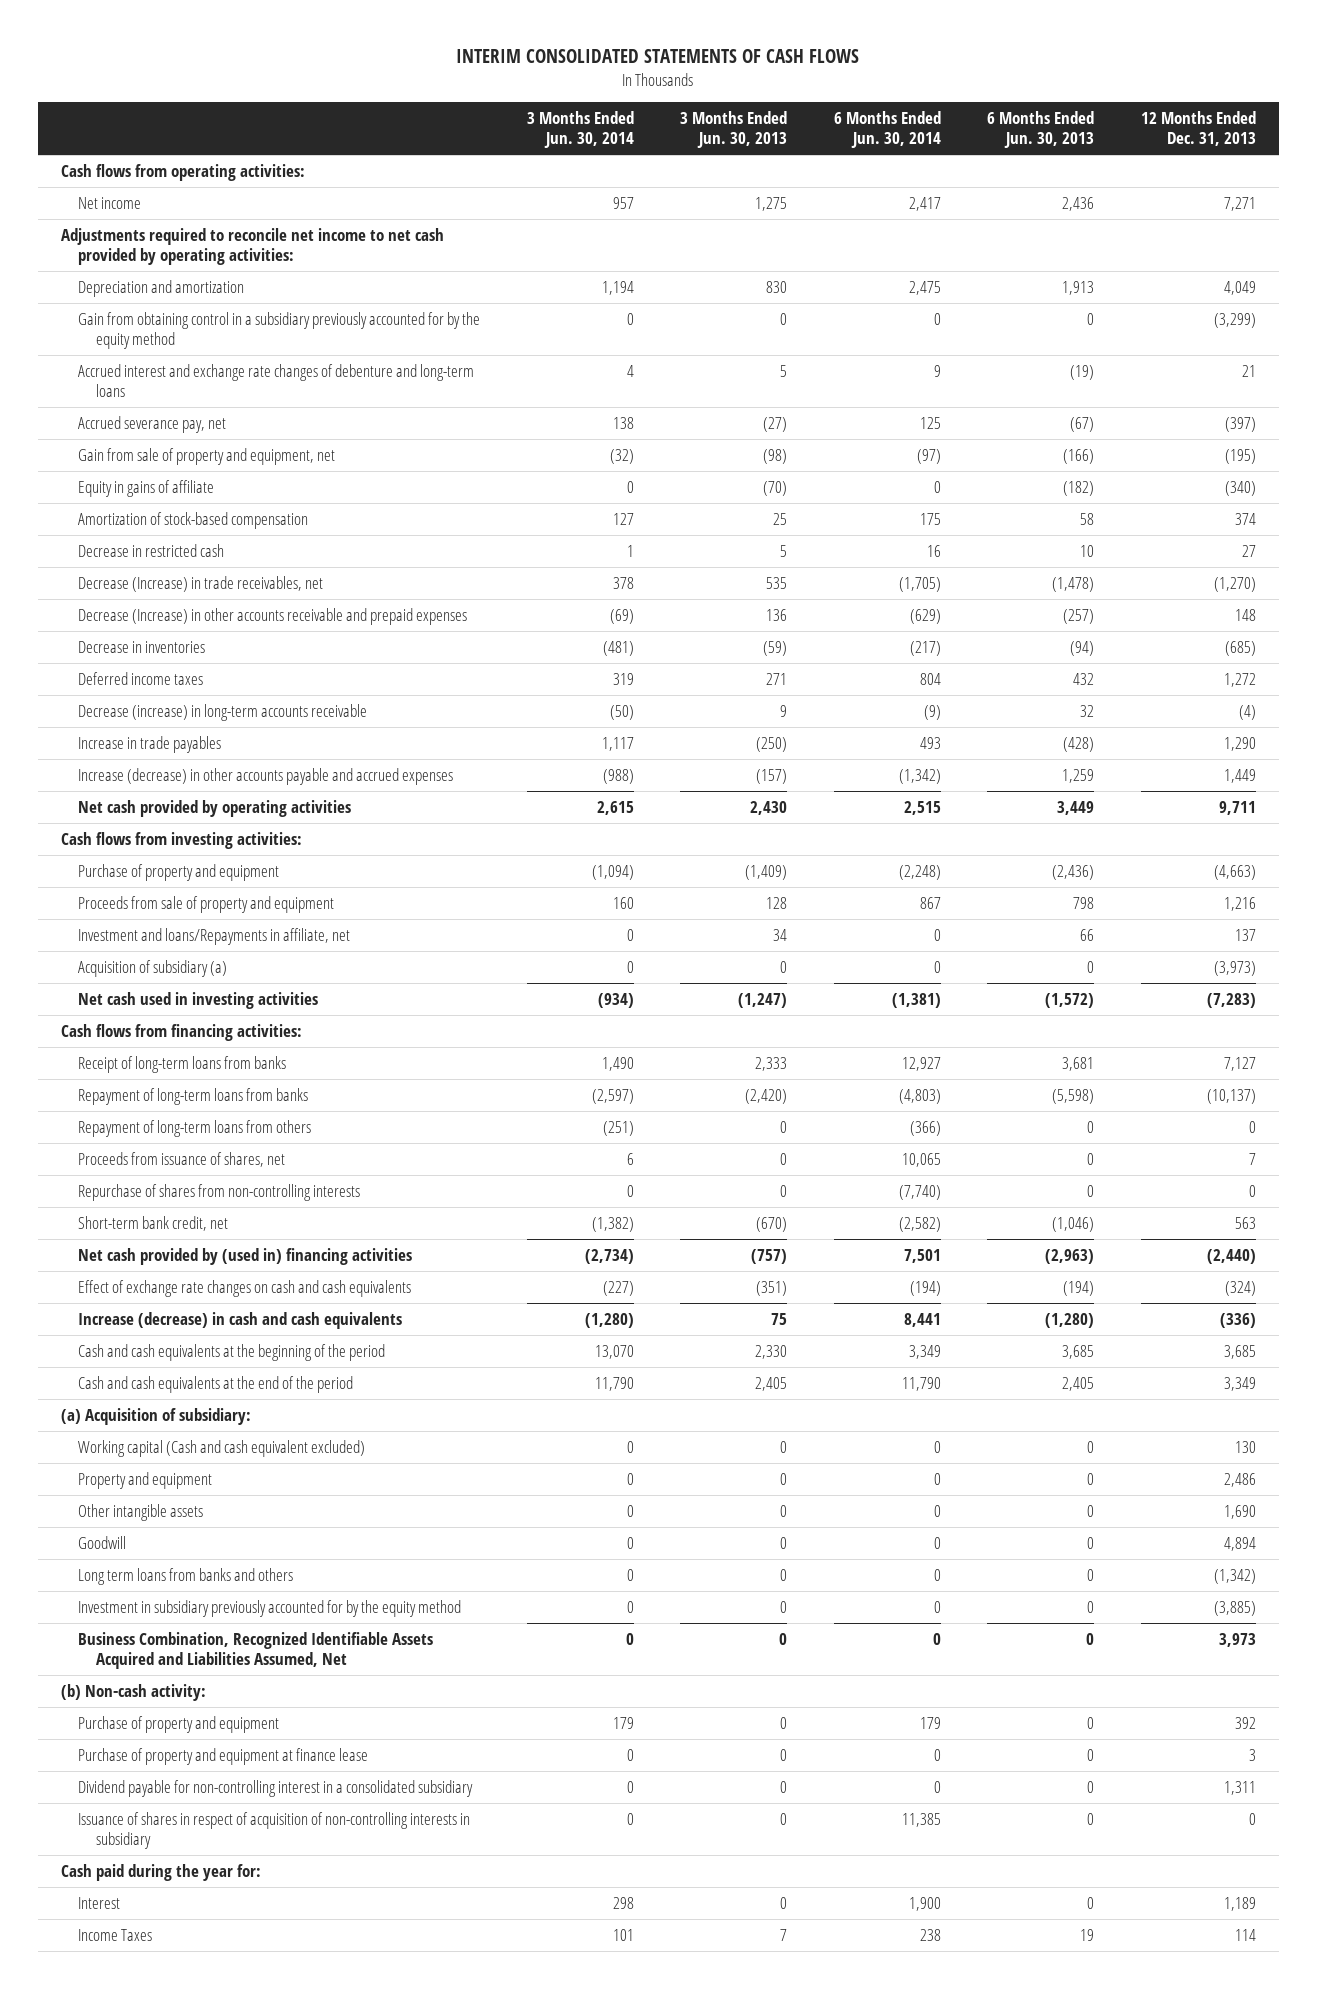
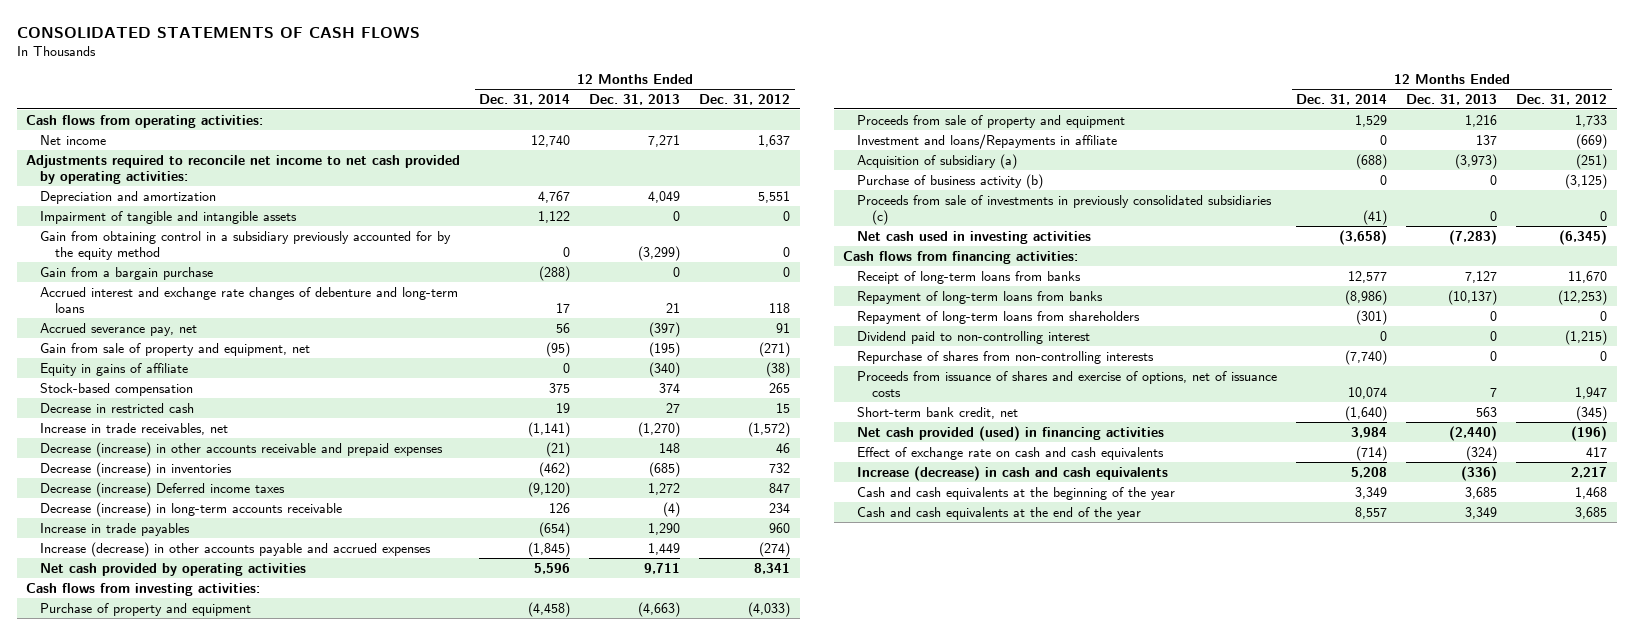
[456,49,860,64] INTERIM CONSOLIDATED STATEMENTS OF CASH FLOWS -> [16,26,420,38] CONSOLIDATED STATEMENTS OF CASH FLOWS
[526,111,634,149] 3 Months Ended Jun. 30, 2014 -> none
[680,111,788,149] 3 Months Ended Jun. 30, 2013 -> none
[833,111,941,149] 6 Months Ended Jun. 30, 2014 -> none
[987,111,1095,149] 6 Months Ended Jun. 30, 2013 -> none
none -> [479,93,571,105] Dec. 31, 2014
none -> [699,93,791,105] Dec. 31, 2012
none -> [40,210,298,224] Impairment of tangible and intangible assets
none -> [40,266,214,280] Gain from a bargain purchase
[78,511,309,529] Amortization of stock-based compensation -> [40,382,194,396] Stock-based compensation
[78,575,324,592] Decrease (Increase) in trade receivables, net -> [40,422,229,435] Increase in trade receivables, net
[78,607,468,625] Decrease (Increase) in other accounts receivable and prepaid expenses -> [40,441,444,457] Decrease (increase) in other accounts receivable and prepaid expenses
[78,640,206,653] Decrease in inventories -> [40,461,233,477] Decrease (increase) in inventories
[78,671,204,685] Deferred income taxes -> [40,481,286,497] Decrease (increase) Deferred income taxes
[78,927,351,945] Investment and loans/Repayments in affiliate, net -> [857,133,1118,149] Investment and loans/Repayments in affiliate
none -> [857,173,1044,189] Purchase of business activity (b)
none -> [857,194,1273,226] Proceeds from sale of investments in previously consolidated subsidiaries (c)
[78,1151,286,1167] Proceeds from issuance of shares, net -> none
[78,1119,312,1137] Repayment of long-term loans from others -> [857,310,1141,324] Repayment of long-term loans from shareholders
none -> [857,330,1091,344] Dividend paid to non-controlling interest
none -> [857,370,1278,398] Proceeds from issuance of shares and exercise of options, net of issuance costs
[78,1247,413,1265] Net cash provided by (used in) financing activities -> [857,425,1165,441] Net cash provided (used) in financing activities
[78,1279,412,1297] Effect of exchange rate changes on cash and cash equivalents -> [857,446,1165,460] Effect of exchange rate on cash and cash equivalents
[60,1407,251,1425] (a) Acquisition of subsidiary: -> none
[78,1439,366,1457] Working capital (Cash and cash equivalent excluded) -> none
[78,1471,213,1489] Property and equipment -> none
[78,1503,204,1521] Other intangible assets -> none
[78,1535,127,1549] Goodwill -> none
[78,1567,294,1585] Long term loans from banks and others -> none
[78,1599,462,1617] Investment in subsidiary previously accounted for by the equity method -> none
[78,1631,434,1669] Business Combination, Recognized Identifiable Assets Acquired and Liabilities Assumed, Net -> none
[60,1683,206,1701] (b) Non-cash activity: -> none
[78,1715,280,1733] Purchase of property and equipment -> none
[78,1747,369,1765] Purchase of property and equipment at finance lease -> none
[78,1779,474,1797] Dividend payable for non-controlling interest in a consolidated subsidiary -> none
[78,1811,471,1849] Issuance of shares in respect of acquisition of non-controlling interests in subsidiary -> none
[60,1863,261,1881] Cash paid during the year for: -> none
[78,1896,121,1909] Interest -> none
[78,1928,153,1941] Income Taxes -> none
[78,1343,386,1361] Cash and cash equivalents at the beginning of the period -> [857,486,1176,500] Cash and cash equivalents at the beginning of the year
[78,1375,354,1393] Cash and cash equivalents at the end of the period -> [857,506,1142,520] Cash and cash equivalents at the end of the year

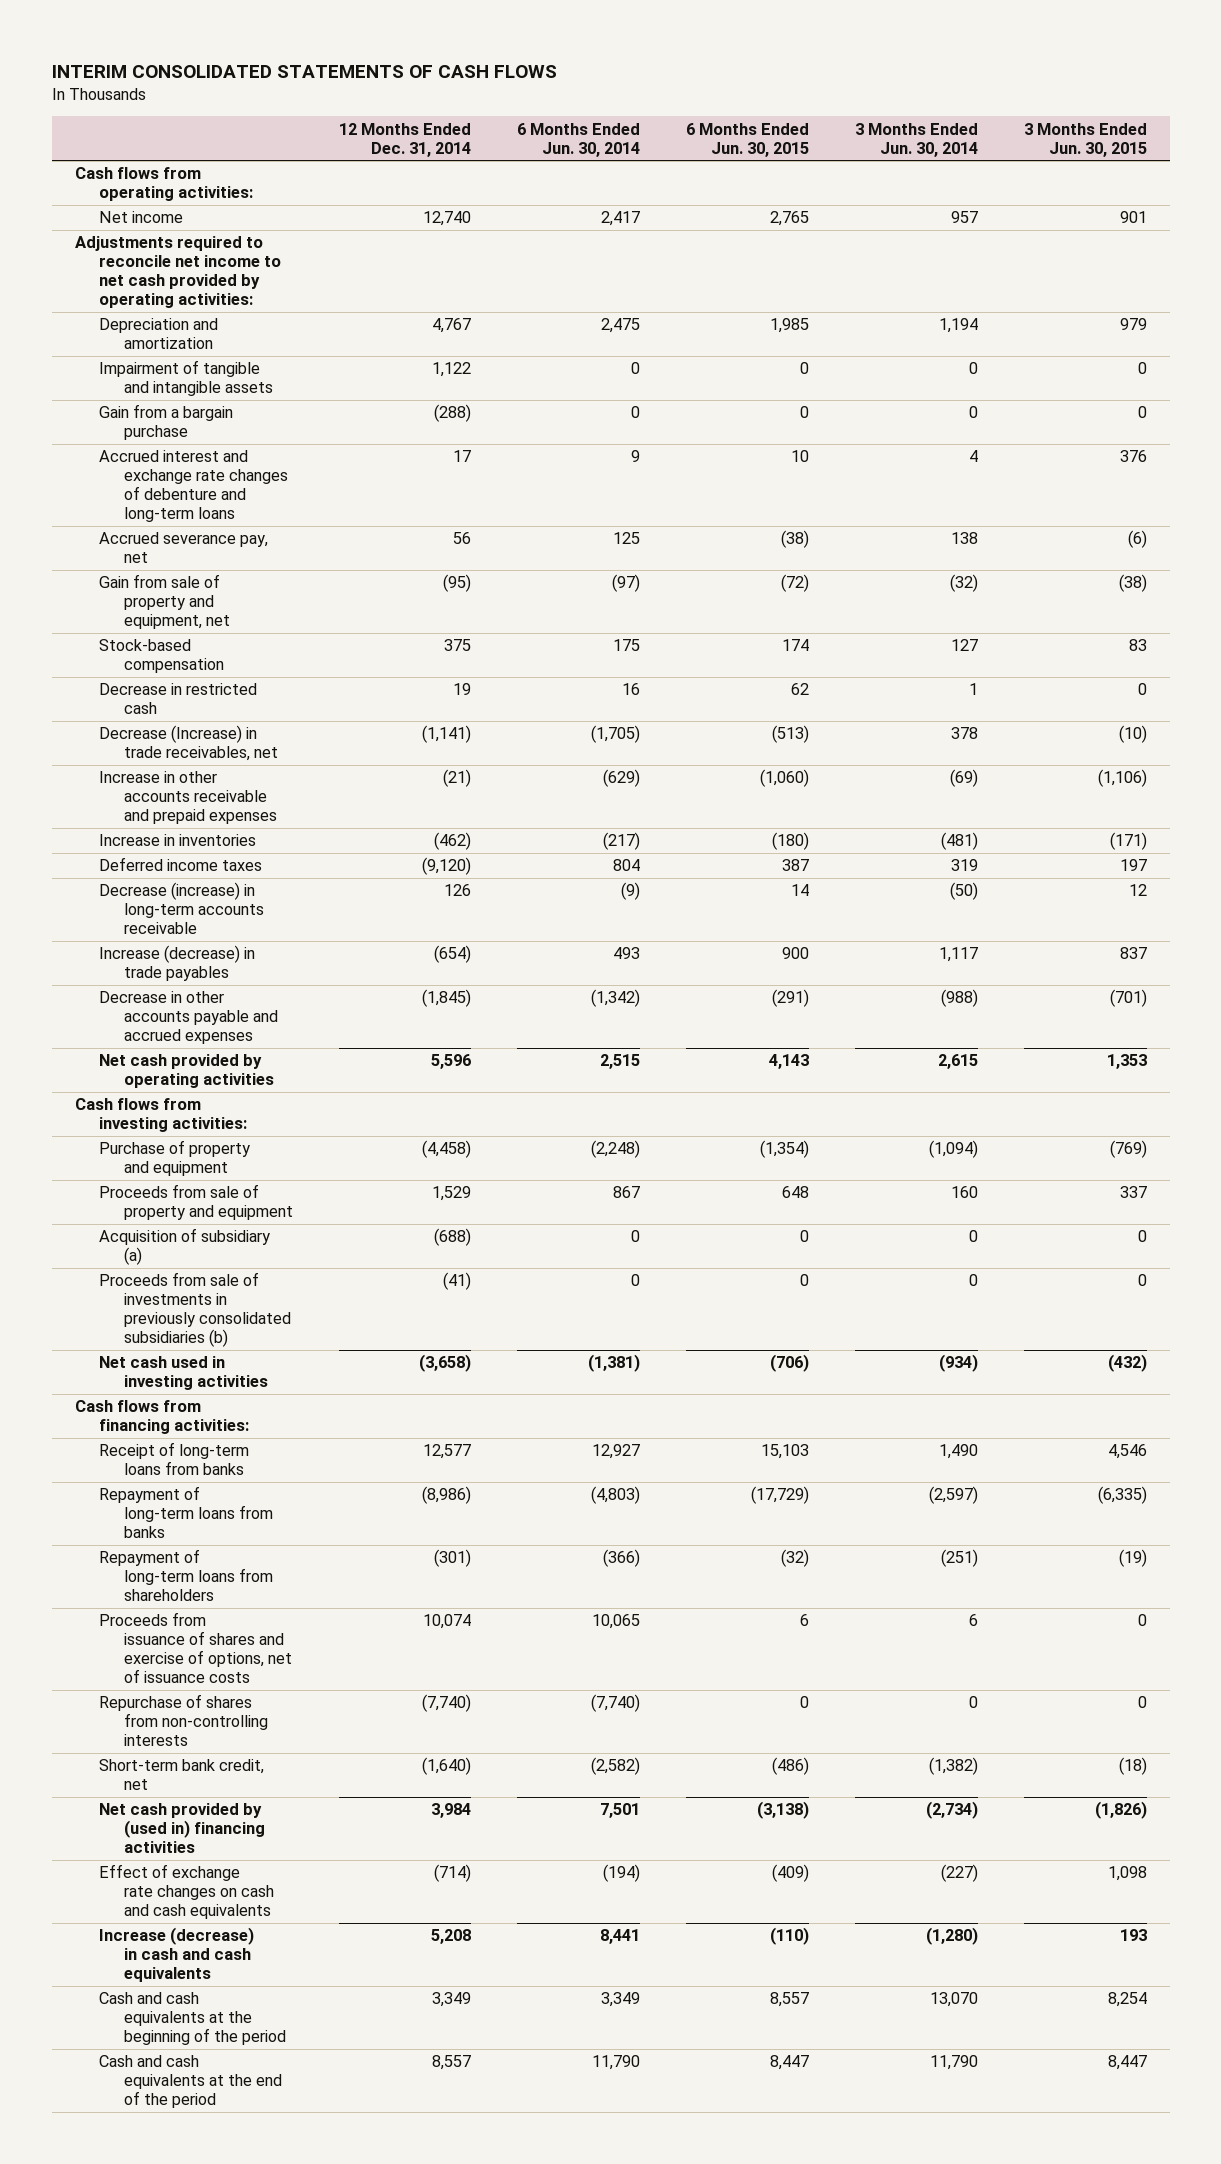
[16,26,420,38] CONSOLIDATED STATEMENTS OF CASH FLOWS -> [51,64,557,78] INTERIM CONSOLIDATED STATEMENTS OF CASH FLOWS
[589,93,681,105] Dec. 31, 2013 -> none
[699,93,791,105] Dec. 31, 2012 -> none
none -> [516,122,640,157] 6 Months Ended Jun. 30, 2014
none -> [685,122,809,157] 6 Months Ended Jun. 30, 2015
none -> [854,122,978,157] 3 Months Ended Jun. 30, 2014
none -> [1023,122,1147,157] 3 Months Ended Jun. 30, 2015
[40,230,452,261] Gain from obtaining control in a subsidiary previously accounted for by the equity method -> none
[40,362,189,376] Equity in gains of affiliate -> none
[40,422,229,435] Increase in trade receivables, net -> [99,725,279,762] Decrease (Increase) in trade receivables, net
[40,441,444,457] Decrease (increase) in other accounts receivable and prepaid expenses -> [99,771,278,825] Increase in other accounts receivable and prepaid expenses
[40,461,233,477] Decrease (increase) in inventories -> [99,834,257,847] Increase in inventories
[40,481,286,497] Decrease (increase) Deferred income taxes -> [99,857,263,872] Deferred income taxes
[40,522,191,536] Increase in trade payables -> [99,945,256,982] Increase (decrease) in trade payables
[40,541,432,557] Increase (decrease) in other accounts payable and accrued expenses -> [99,991,279,1045] Decrease in other accounts payable and accrued expenses
[857,133,1118,149] Investment and loans/Repayments in affiliate -> none
[857,173,1044,189] Purchase of business activity (b) -> none
[857,194,1273,226] Proceeds from sale of investments in previously consolidated subsidiaries (c) -> [99,1272,292,1348] Proceeds from sale of investments in previously consolidated subsidiaries (b)
[857,330,1091,344] Dividend paid to non-controlling interest -> none
[857,350,1155,364] Repurchase of shares from non-controlling interests -> [99,1694,269,1747] Repurchase of shares from non-controlling interests
[857,425,1165,441] Net cash provided (used) in financing activities -> [99,1803,266,1854] Net cash provided by (used in) financing activities
[857,446,1165,460] Effect of exchange rate on cash and cash equivalents -> [99,1864,275,1920] Effect of exchange rate changes on cash and cash equivalents
[857,486,1176,500] Cash and cash equivalents at the beginning of the year -> [99,1992,287,2046] Cash and cash equivalents at the beginning of the period
[857,506,1142,520] Cash and cash equivalents at the end of the year -> [99,2055,283,2109] Cash and cash equivalents at the end of the period

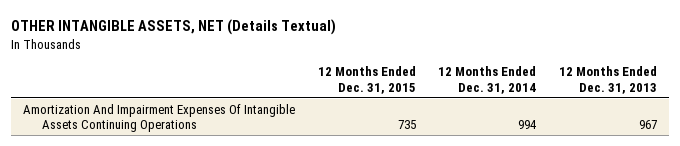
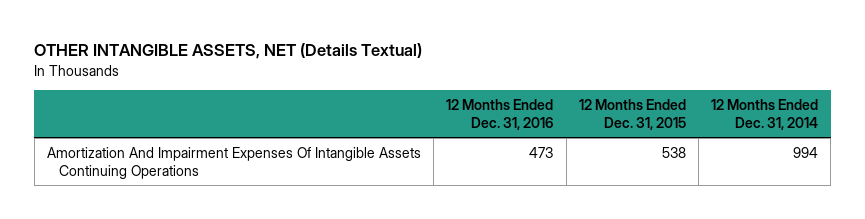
[559,66,658,94] 12 Months Ended Dec. 31, 2013 -> none
none -> [446,98,554,130] 12 Months Ended Dec. 31, 2016
[397,120,416,130] 735 -> [661,146,686,158] 538

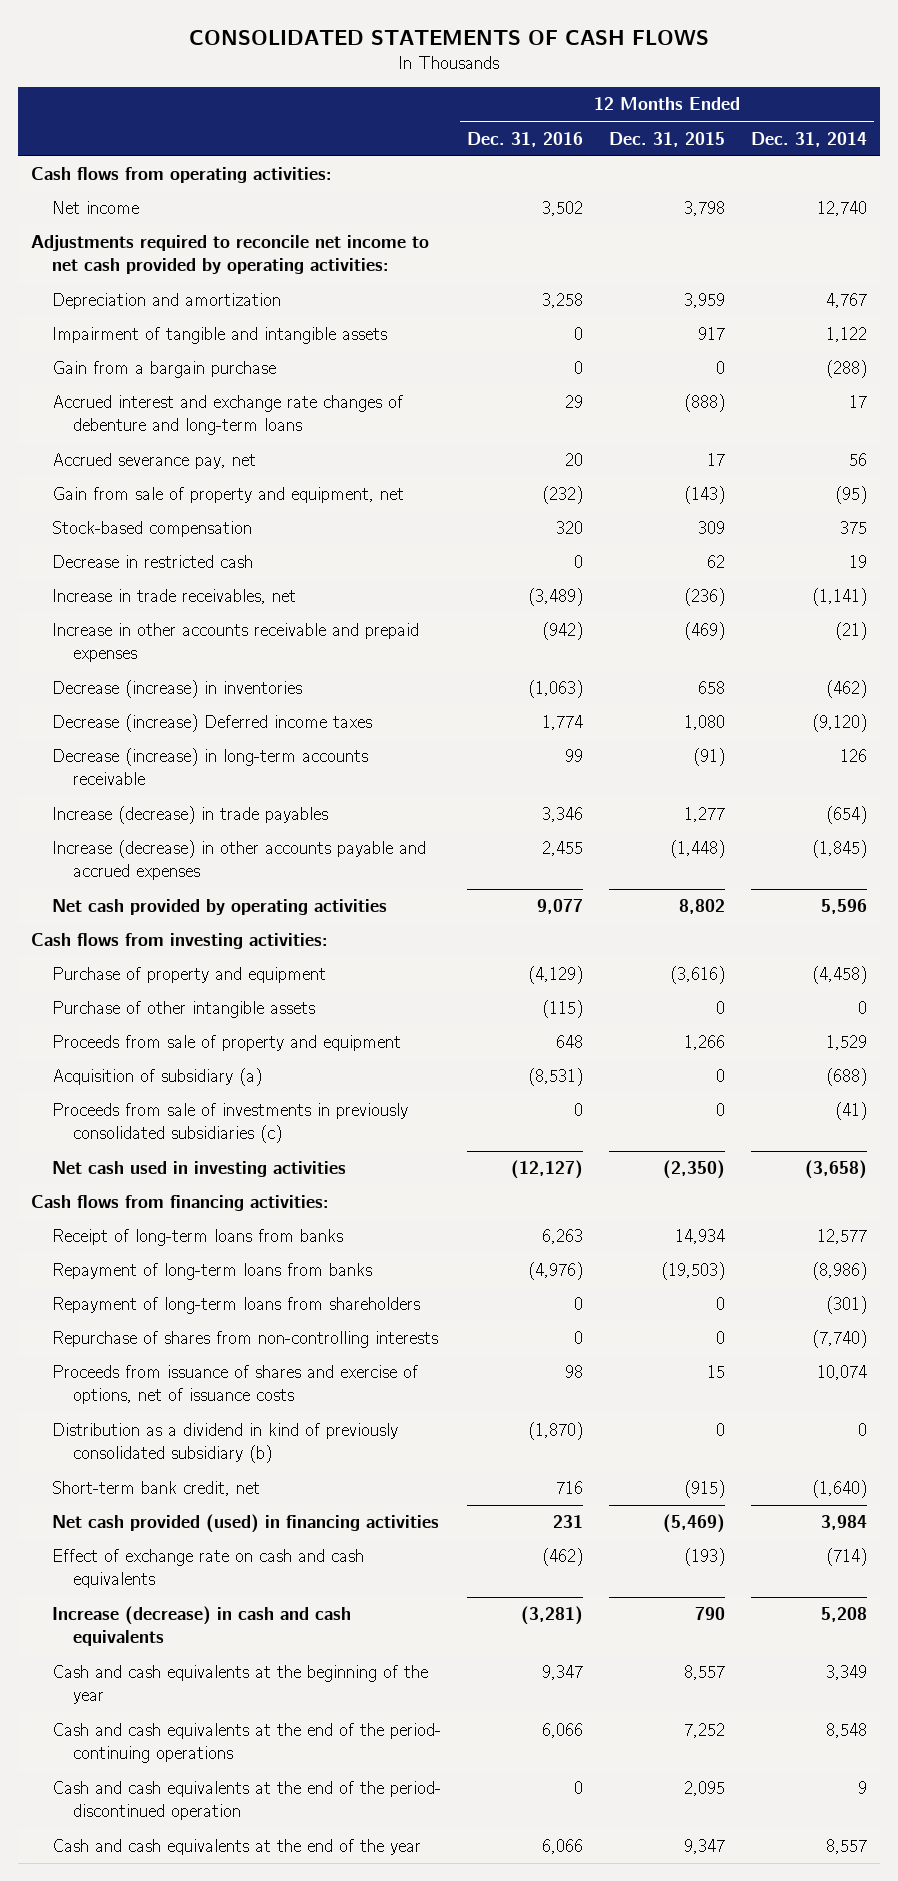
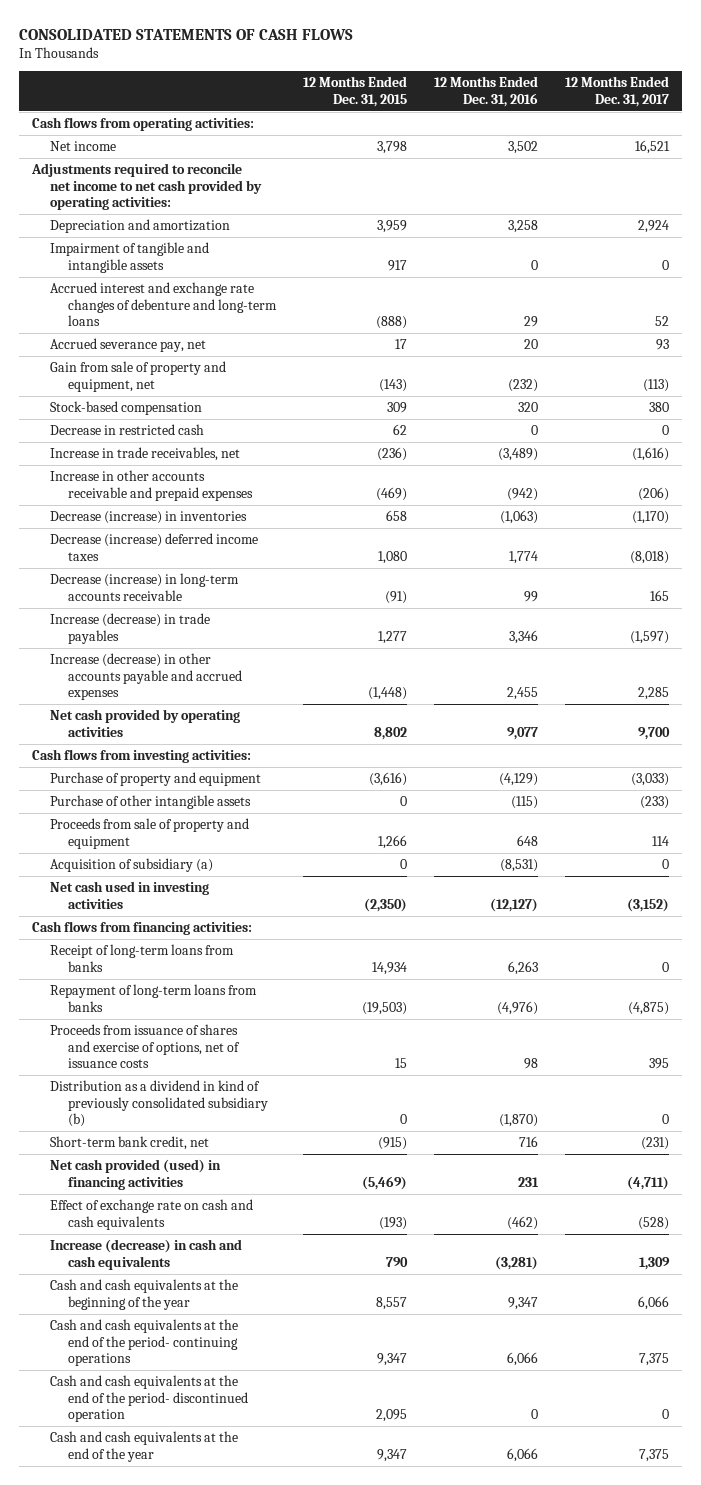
[751,131,868,147] Dec. 31, 2014 -> none
none -> [564,76,669,107] 12 Months Ended Dec. 31, 2017
[51,361,276,379] Gain from a bargain purchase -> none
[51,714,372,733] Decrease (increase) Deferred income taxes -> [50,533,259,561] Decrease (increase) deferred income taxes
[51,1103,408,1144] Proceeds from sale of investments in previously consolidated subsidiaries (c) -> none
[51,1297,420,1315] Repayment of long-term loans from shareholders -> none
[51,1331,438,1349] Repurchase of shares from non-controlling interests -> none
[684,1723,726,1739] 7,252 -> [377,1353,408,1367] 9,347

